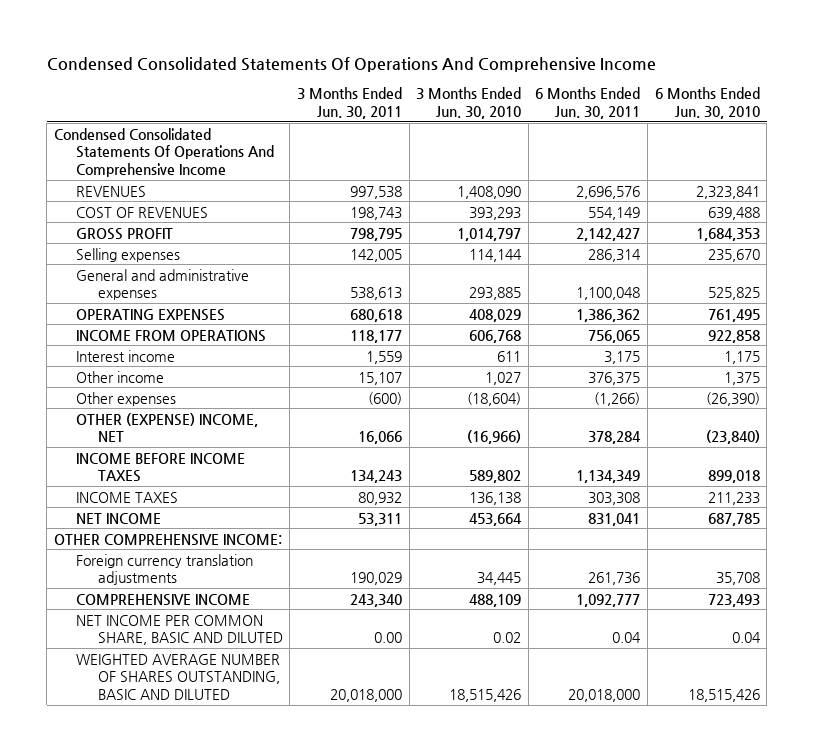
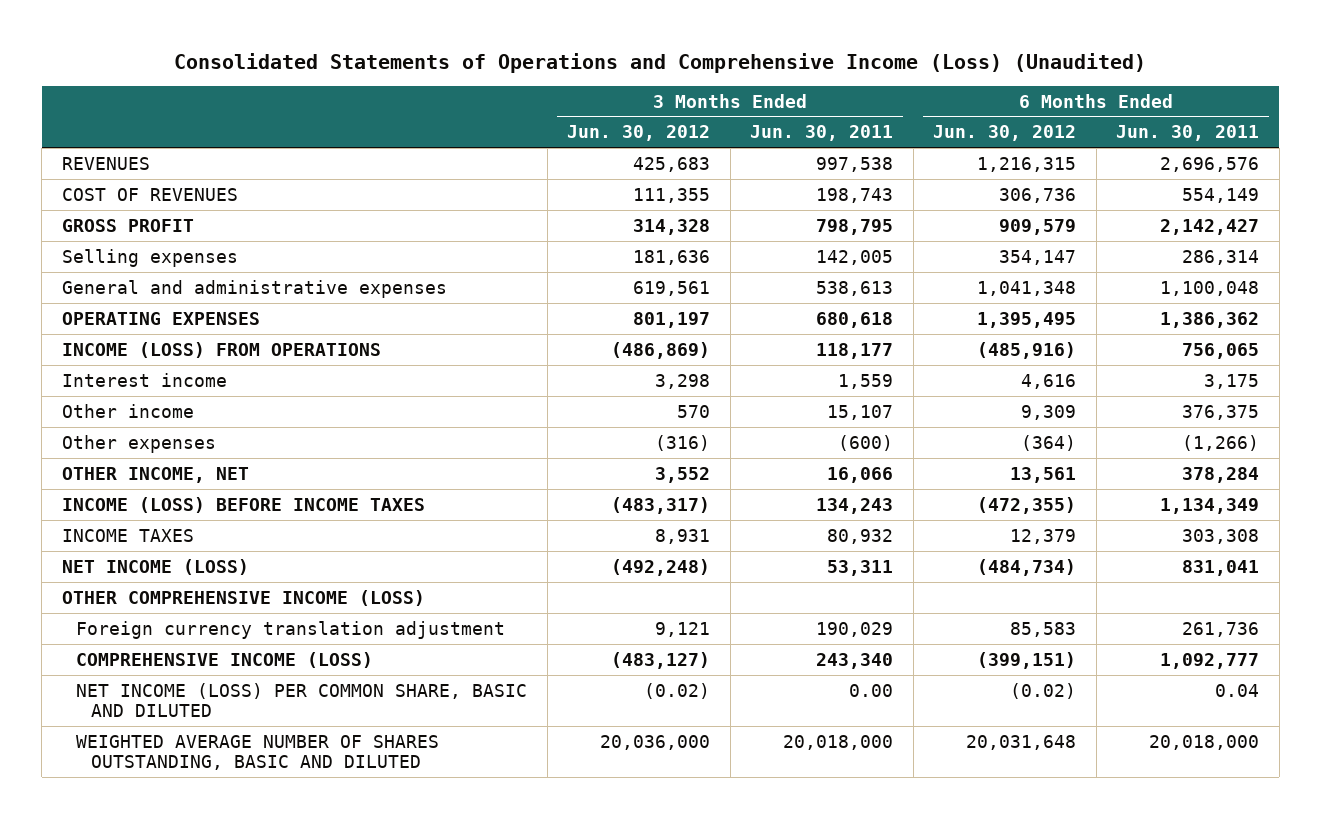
[46,56,656,72] Condensed Consolidated Statements Of Operations And Comprehensive Income -> [174,52,1147,73] Consolidated Statements of Operations and Comprehensive Income (Loss) (Unaudited)
[416,87,522,119] 3 Months Ended Jun. 30, 2010 -> none
[654,87,760,119] 6 Months Ended Jun. 30, 2010 -> none
none -> [567,125,711,142] Jun. 30, 2012
none -> [933,125,1077,142] Jun. 30, 2012
[54,127,274,177] Condensed Consolidated Statements Of Operations And Comprehensive Income -> none
[75,329,266,342] INCOME FROM OPERATIONS -> [61,341,381,358] INCOME (LOSS) FROM OPERATIONS
[75,412,258,443] OTHER (EXPENSE) INCOME, NET -> [61,466,249,483] OTHER INCOME, NET
[75,452,245,483] INCOME BEFORE INCOME TAXES -> [61,496,425,513] INCOME (LOSS) BEFORE INCOME TAXES
[75,512,161,524] NET INCOME -> [61,558,249,575] NET INCOME (LOSS)
[54,533,283,546] OTHER COMPREHENSIVE INCOME: -> [61,589,425,606] OTHER COMPREHENSIVE INCOME (LOSS)
[75,553,253,586] Foreign currency translation adjustments -> [76,620,506,639] Foreign currency translation adjustment
[75,593,250,606] COMPREHENSIVE INCOME -> [76,651,374,668] COMPREHENSIVE INCOME (LOSS)
[75,614,283,646] NET INCOME PER COMMON SHARE, BASIC AND DILUTED -> [76,682,528,717] NET INCOME (LOSS) PER COMMON SHARE, BASIC AND DILUTED

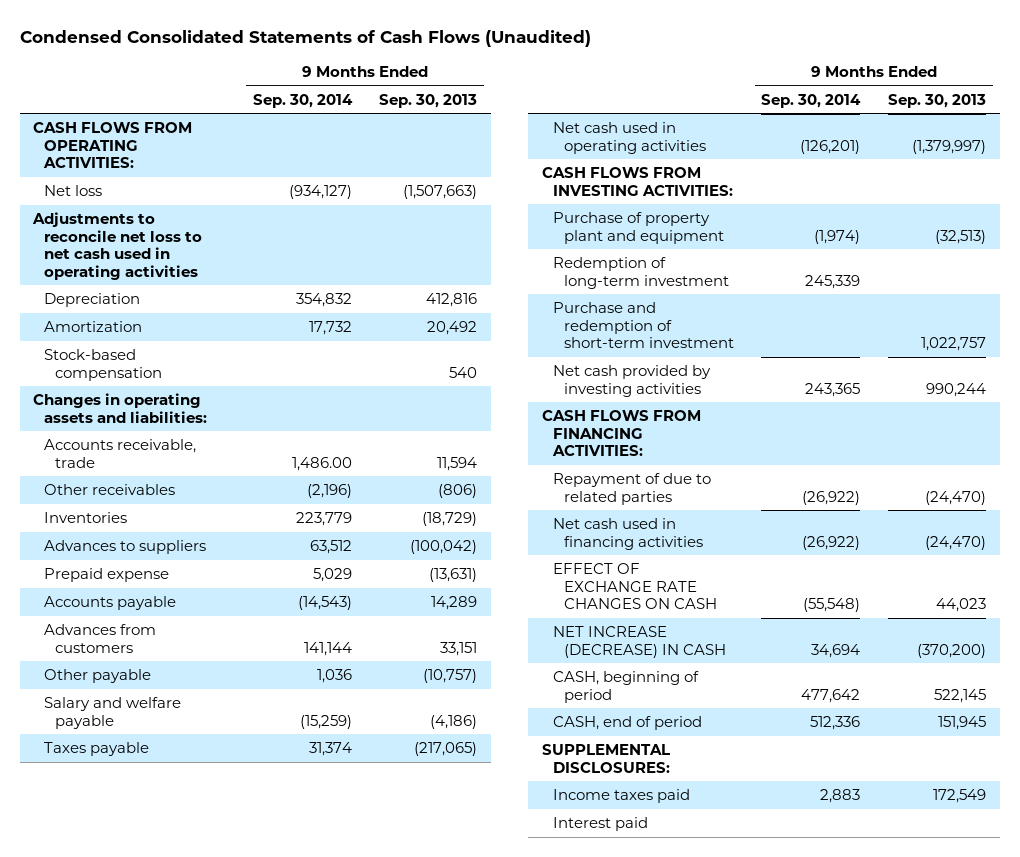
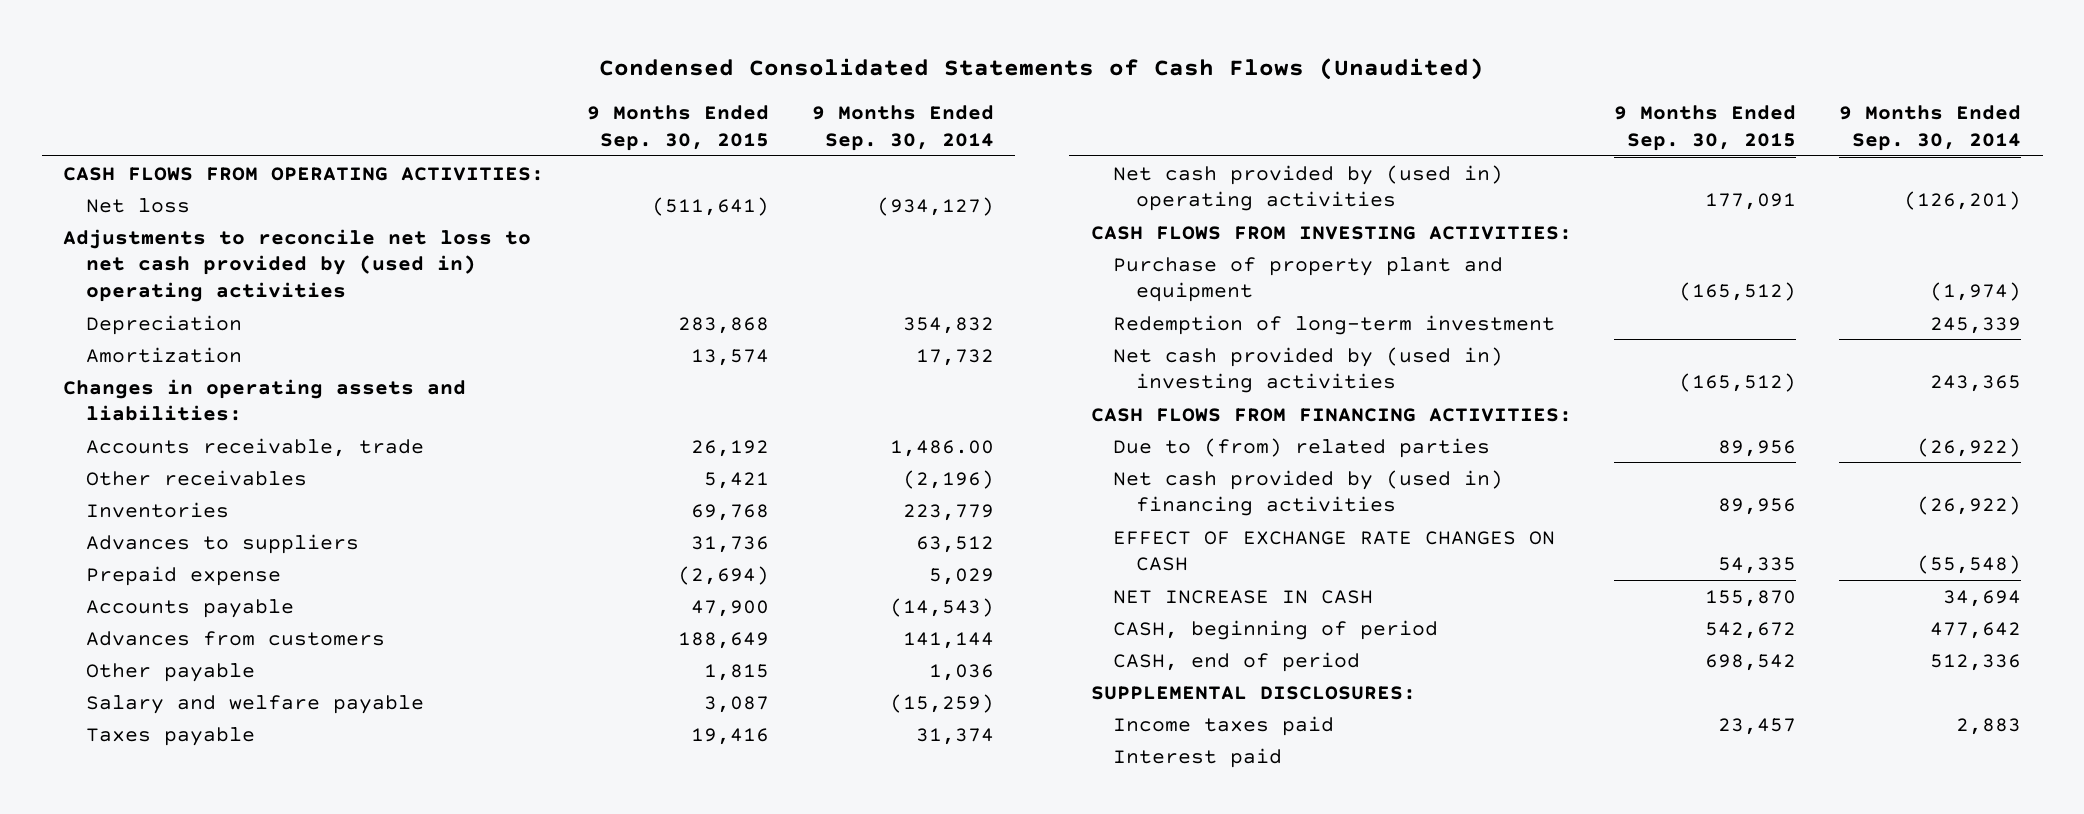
[379,93,478,108] Sep. 30, 2013 -> none
none -> [587,105,770,151] 9 Months Ended Sep. 30, 2015
[32,212,203,280] Adjustments to reconcile net loss to net cash used in operating activities -> [63,228,532,302] Adjustments to reconcile net loss to net cash provided by (used in) operating activities
[44,349,163,381] Stock-based compensation -> none
[552,122,706,154] Net cash used in operating activities -> [1113,164,1504,212] Net cash provided by (used in) operating activities
[552,302,734,349] Purchase and redemption of short-term investment -> none
[552,365,711,397] Net cash provided by investing activities -> [1113,346,1504,394] Net cash provided by (used in) investing activities
[552,473,711,505] Repayment of due to related parties -> [1113,437,1491,458] Due to (from) related parties
[552,518,703,550] Net cash used in financing activities -> [1113,469,1504,517] Net cash provided by (used in) financing activities
[552,626,726,658] NET INCREASE (DECREASE) IN CASH -> [1113,589,1374,604] NET INCREASE IN CASH

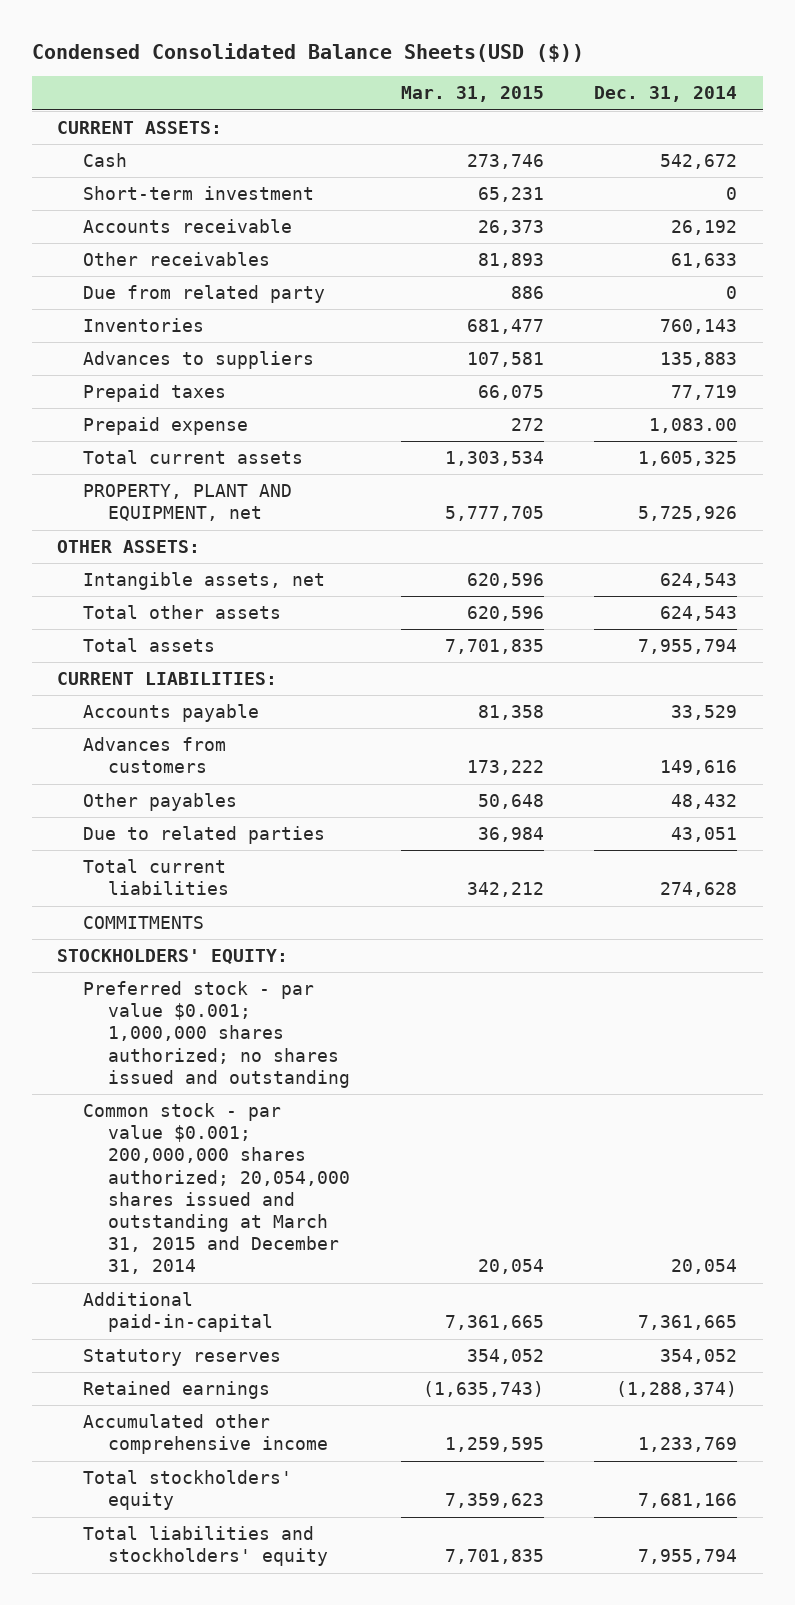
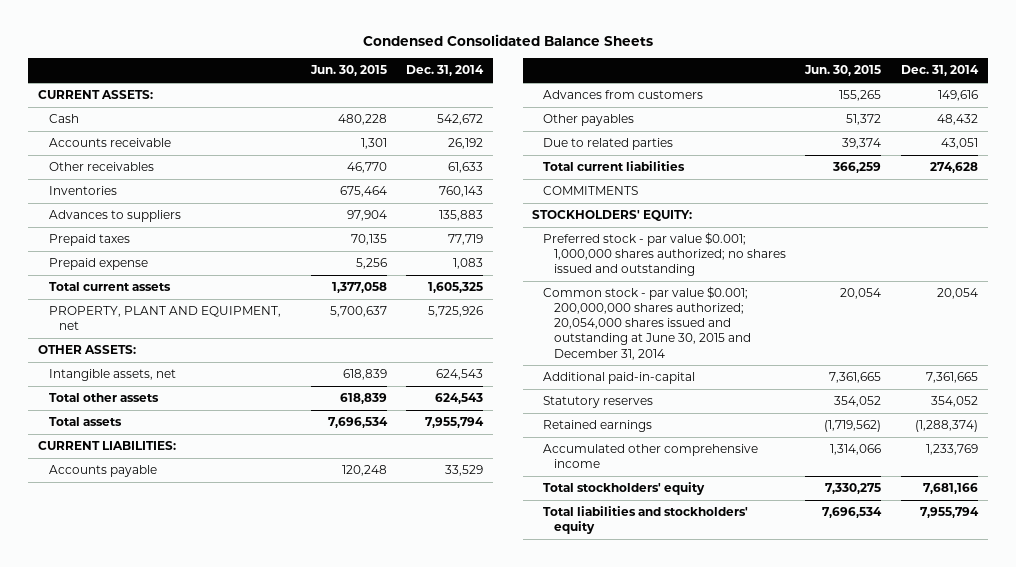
[31,42,584,62] Condensed Consolidated Balance Sheets(USD ($)) -> [362,34,653,47] Condensed Consolidated Balance Sheets
[400,86,544,103] Mar. 31, 2015 -> none
none -> [309,65,387,77] Jun. 30, 2015
[82,186,314,201] Short-term investment -> none
[82,285,325,304] Due from related party -> none
[649,418,738,434] 1,083.00 -> [453,258,484,270] 1,083
[82,1103,351,1275] Common stock - par value $0.001; 200,000,000 shares authorized; 20,054,000 shares issued and outstanding at March 31, 2015 and December 31, 2014 -> [543,286,751,360] Common stock - par value $0.001; 200,000,000 shares authorized; 20,054,000 shares issued and outstanding at June 30, 2015 and December 31, 2014

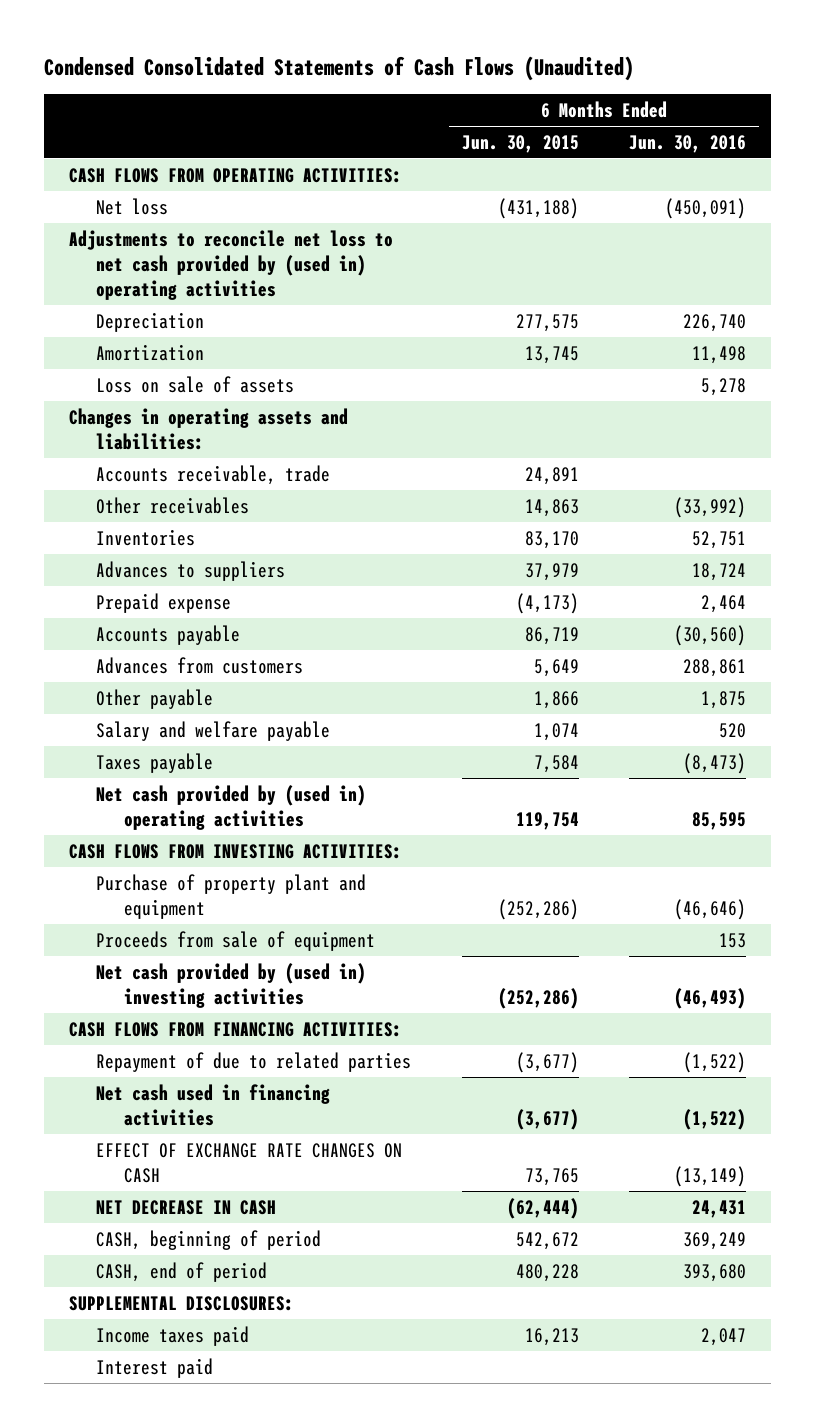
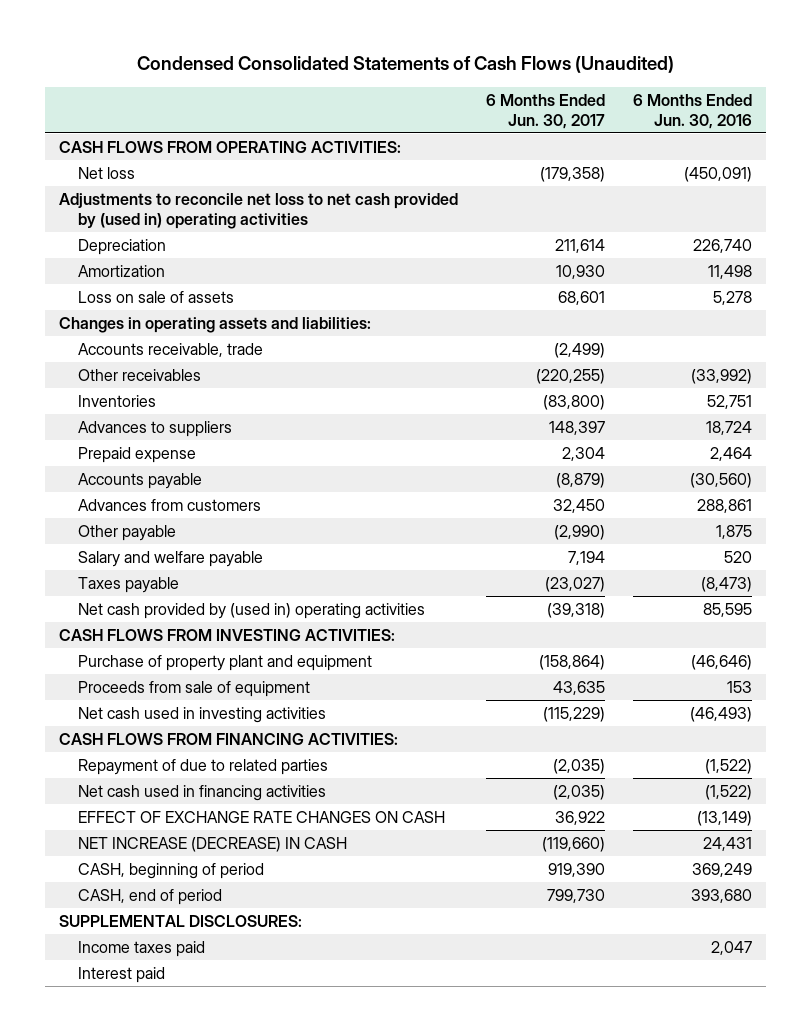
[461,134,579,153] Jun. 30, 2015 -> none
none -> [486,93,606,129] 6 Months Ended Jun. 30, 2017
[96,962,367,1008] Net cash provided by (used in) investing activities -> [77,706,326,723] Net cash used in investing activities
[96,1199,277,1215] NET DECREASE IN CASH -> [77,836,347,852] NET INCREASE (DECREASE) IN CASH

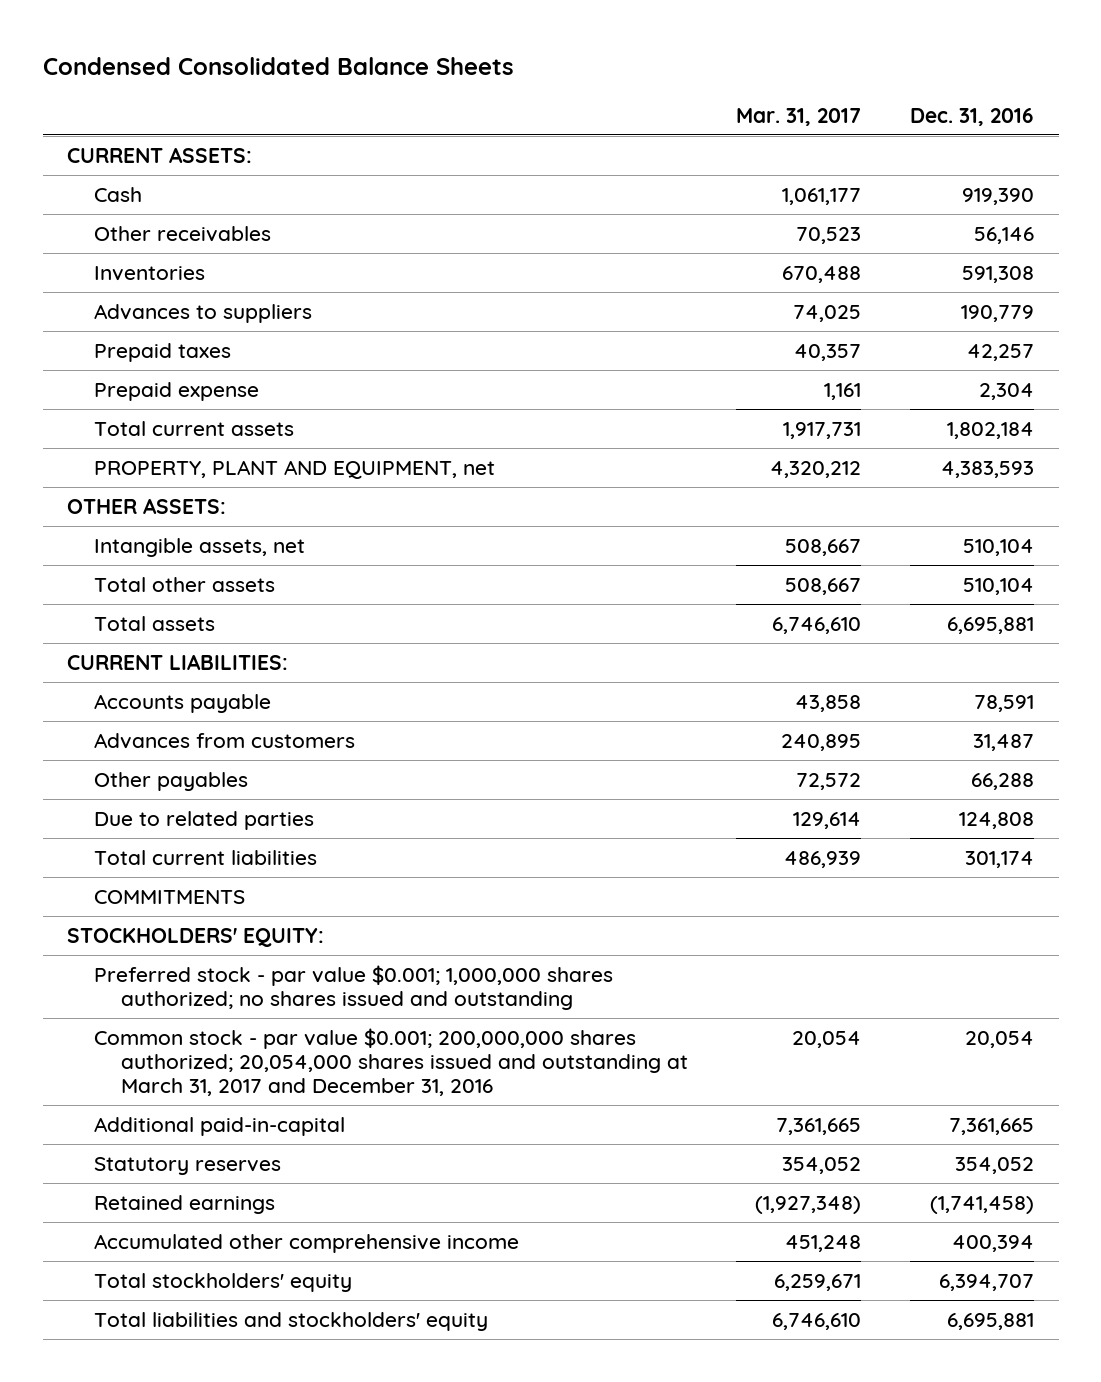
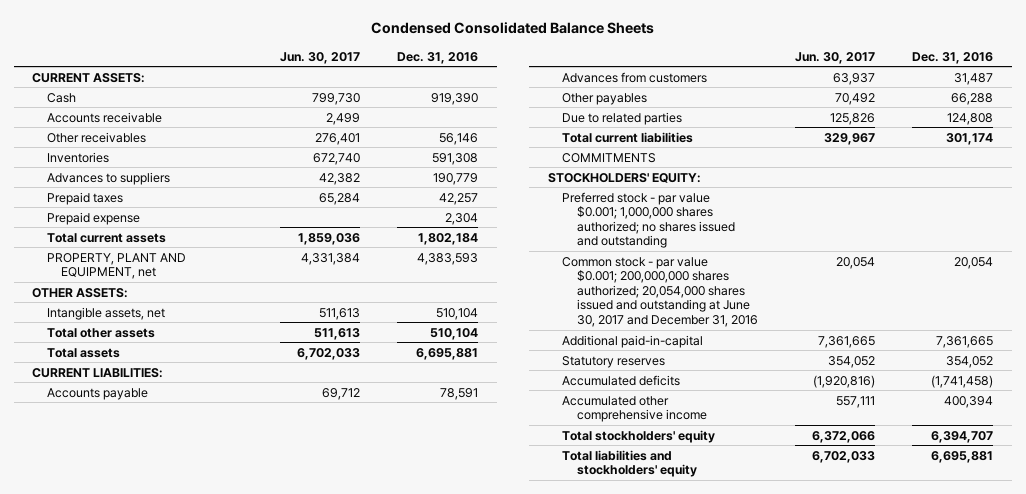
[736,107,862,126] Mar. 31, 2017 -> none
none -> [279,51,360,64] Jun. 30, 2017
none -> [46,111,162,123] Accounts receivable
[94,1027,688,1097] Common stock - par value $0.001; 200,000,000 shares authorized; 20,054,000 shares issued and outstanding at March 31, 2017 and December 31, 2016 -> [562,256,758,328] Common stock - par value $0.001; 200,000,000 shares authorized; 20,054,000 shares issued and outstanding at June 30, 2017 and December 31, 2016
[94,1194,276,1214] Retained earnings -> [562,374,681,386] Accumulated deficits

